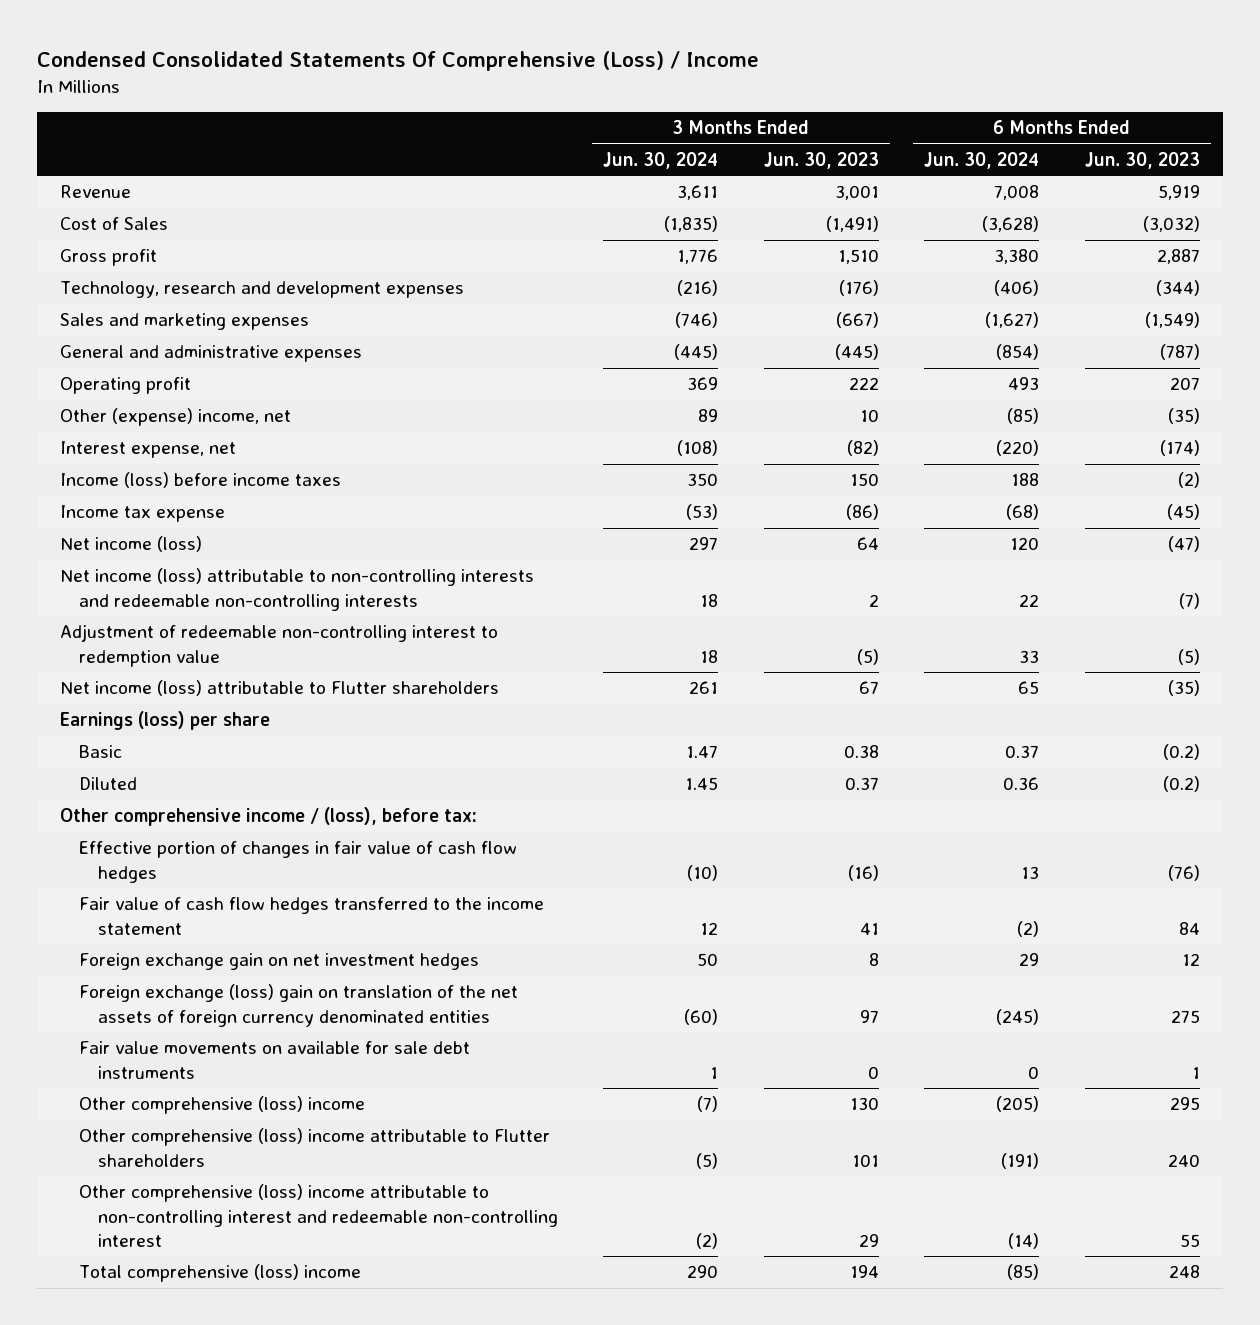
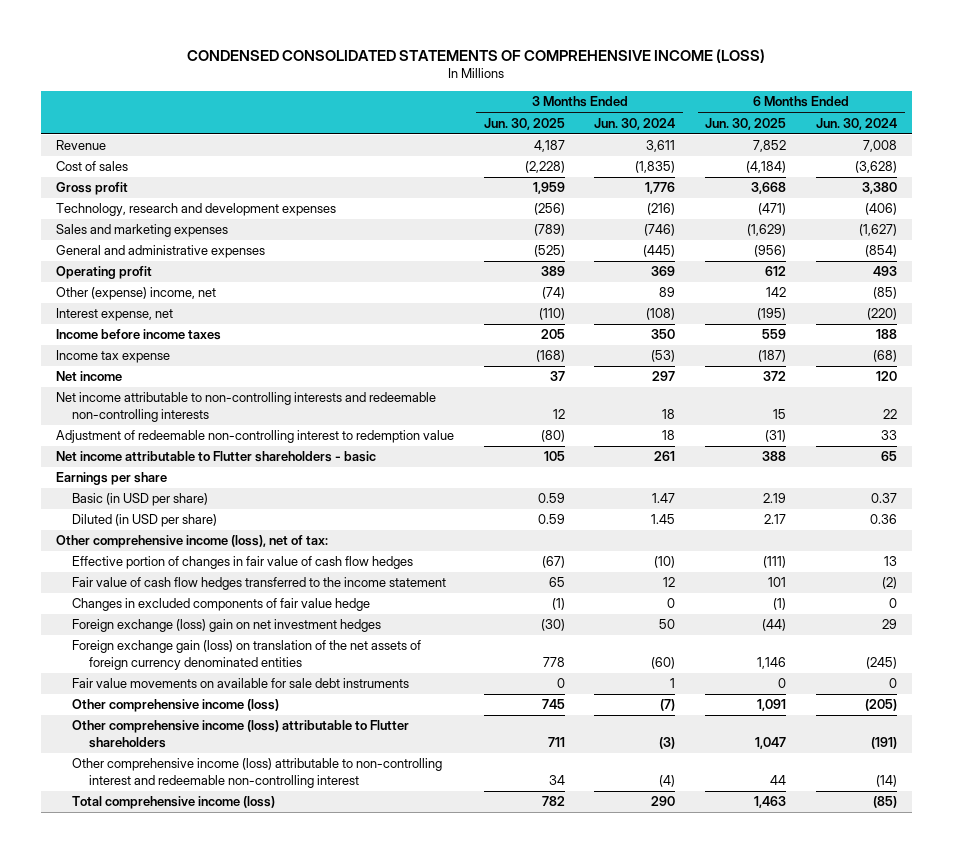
[37,50,760,71] Condensed Consolidated Statements Of Comprehensive (Loss) / Income -> [187,48,766,63] CONDENSED CONSOLIDATED STATEMENTS OF COMPREHENSIVE INCOME (LOSS)
[763,151,879,169] Jun. 30, 2023 -> none
[1084,151,1200,169] Jun. 30, 2023 -> none
none -> [483,117,565,130] Jun. 30, 2025
none -> [705,117,787,130] Jun. 30, 2025
[59,217,168,231] Cost of Sales -> [55,161,128,172] Cost of sales
[59,472,341,489] Income (loss) before income taxes -> [55,329,221,341] Income before income taxes
[59,536,202,553] Net income (loss) -> [55,371,122,382] Net income
[59,568,534,611] Net income (loss) attributable to non-controlling interests and redeemable non-controlling interests -> [55,392,436,422] Net income attributable to non-controlling interests and redeemable non-controlling interests
[59,680,499,697] Net income (loss) attributable to Flutter shareholders -> [55,451,376,463] Net income attributable to Flutter shareholders - basic
[59,711,270,731] Earnings (loss) per share -> [55,472,167,486] Earnings per share
[78,745,122,759] Basic -> [72,493,209,507] Basic (in USD per share)
[78,777,137,791] Diluted -> [72,514,218,528] Diluted (in USD per share)
[59,807,477,827] Other comprehensive income / (loss), before tax: -> [55,535,328,549] Other comprehensive income (loss), net of tax:
none -> [72,598,371,612] Changes in excluded components of fair value hedge
[78,953,479,971] Foreign exchange gain on net investment hedges -> [72,619,382,633] Foreign exchange (loss) gain on net investment hedges
[78,984,518,1027] Foreign exchange (loss) gain on translation of the net assets of foreign currency denominated entities -> [72,640,422,670] Foreign exchange gain (loss) on translation of the net assets of foreign currency denominated entities
[78,1096,365,1115] Other comprehensive (loss) income -> [72,699,280,713] Other comprehensive income (loss)
[78,1128,550,1167] Other comprehensive (loss) income attributable to Flutter shareholders -> [72,720,410,748] Other comprehensive income (loss) attributable to Flutter shareholders
[696,1152,719,1169] (5) -> [659,736,676,749] (3)
[78,1184,558,1248] Other comprehensive (loss) income attributable to non-controlling interest and redeemable non-controlling interest -> [72,758,443,788] Other comprehensive income (loss) attributable to non-controlling interest and redeemable non-controlling interest
[696,1233,719,1250] (2) -> [659,774,676,787] (4)
[78,1264,361,1283] Total comprehensive (loss) income -> [72,796,276,810] Total comprehensive income (loss)

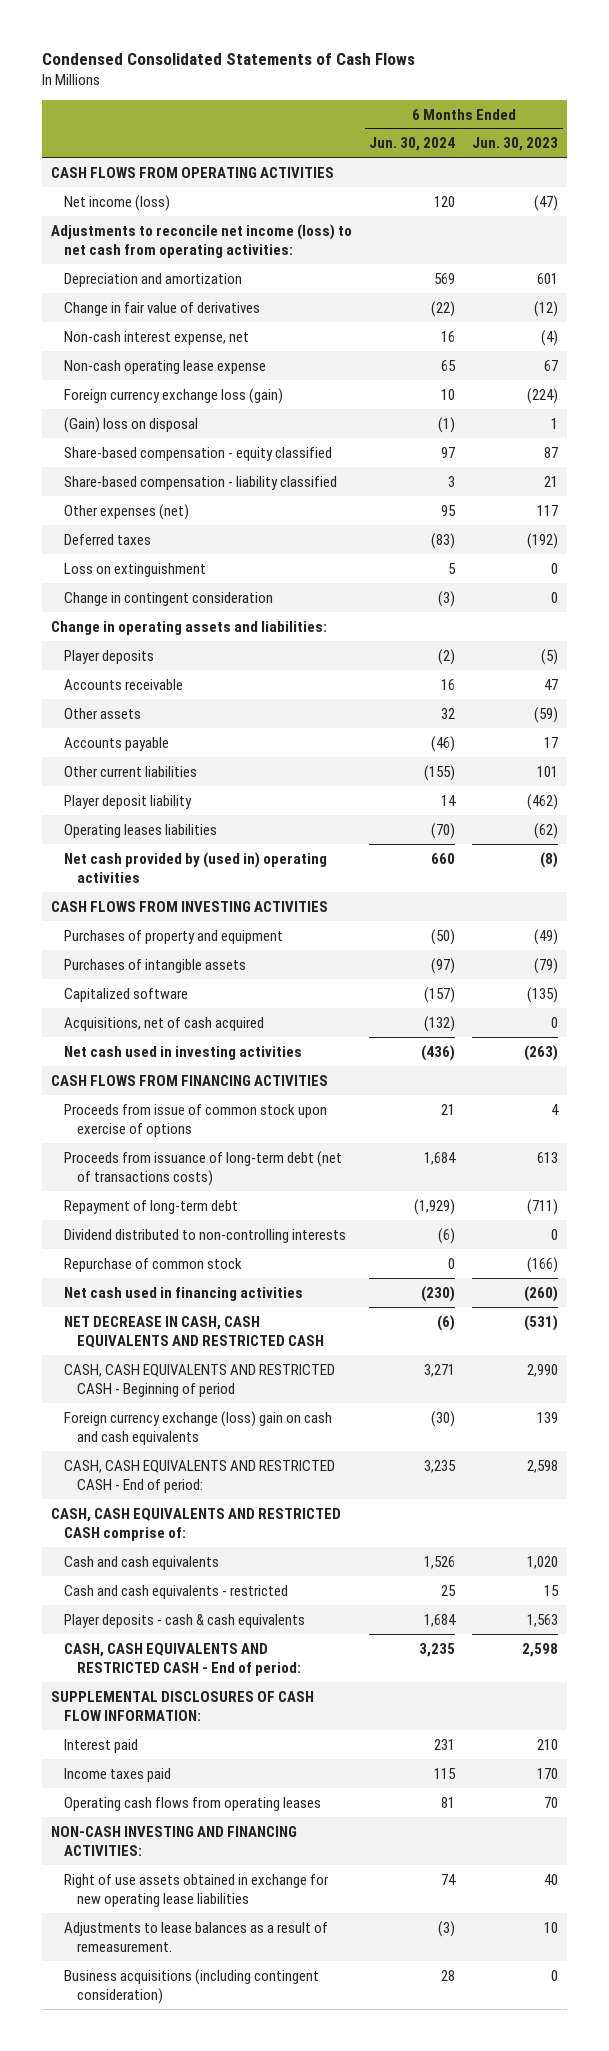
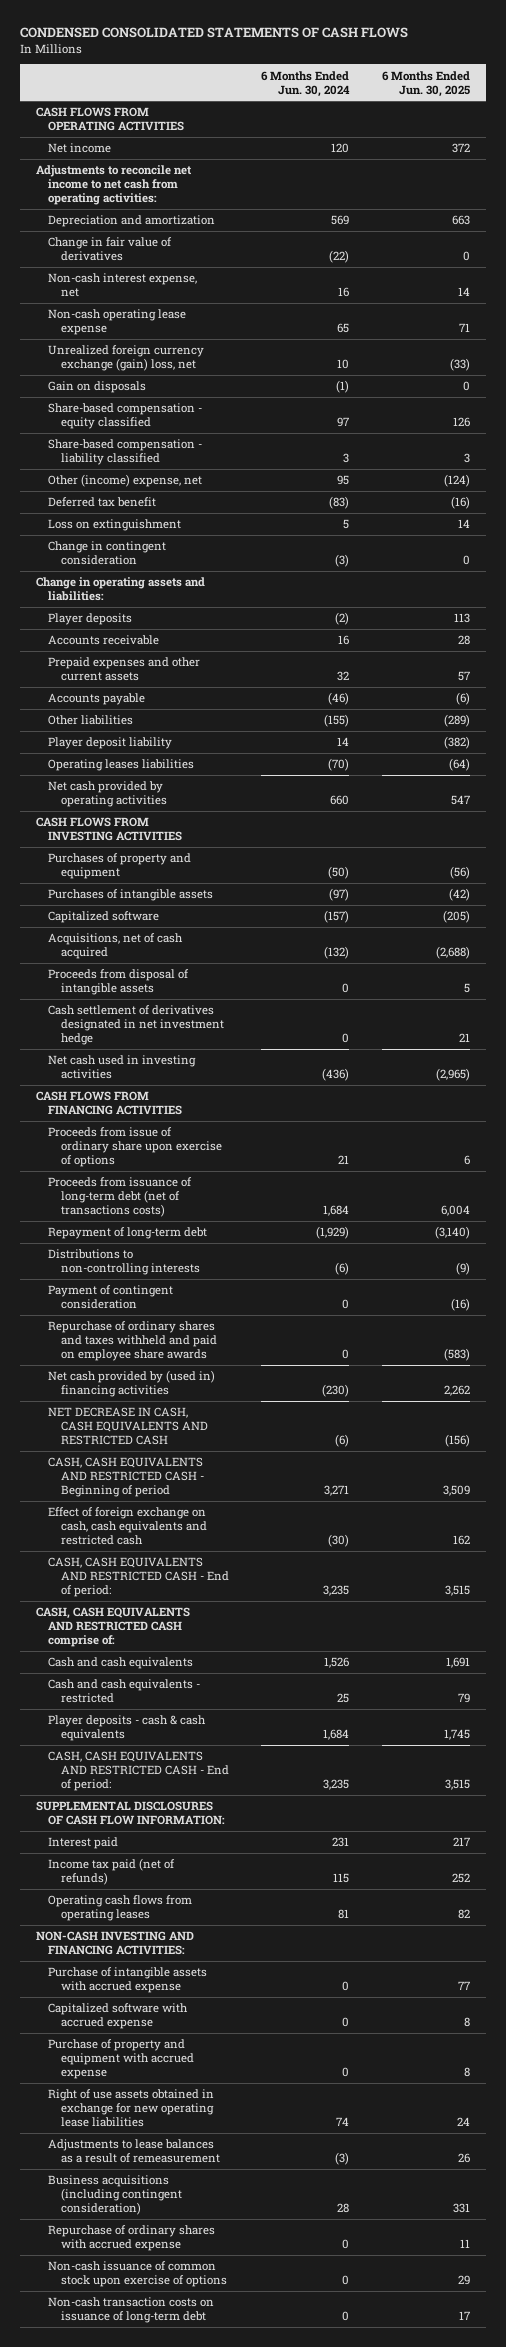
[42,53,416,66] Condensed Consolidated Statements of Cash Flows -> [19,27,408,39] CONDENSED CONSOLIDATED STATEMENTS OF CASH FLOWS
[472,137,559,152] Jun. 30, 2023 -> none
none -> [381,70,470,97] 6 Months Ended Jun. 30, 2025
[64,194,171,211] Net income (loss) -> [48,143,112,154] Net income
[50,223,352,258] Adjustments to reconcile net income (loss) to net cash from operating activities: -> [35,165,192,206] Adjustments to reconcile net income to net cash from operating activities:
[64,387,284,404] Foreign currency exchange loss (gain) -> [48,345,205,372] Unrealized foreign currency exchange (gain) loss, net
[64,416,199,433] (Gain) loss on disposal -> [48,381,147,394] Gain on disposals
[64,503,190,520] Other expenses (net) -> [48,474,203,488] Other (income) expense, net
[64,533,152,545] Deferred taxes -> [48,497,157,508] Deferred tax benefit
[64,707,142,719] Other assets -> none
none -> [48,657,201,682] Prepaid expenses and other current assets
[64,765,198,777] Other current liabilities -> [48,715,134,726] Other liabilities
[64,851,328,883] Net cash provided by (used in) operating activities -> [48,781,167,808] Net cash provided by operating activities
none -> [48,969,190,996] Proceeds from disposal of intangible assets
none -> [48,1005,224,1046] Cash settlement of derivatives designated in net investment hedge
[64,1103,328,1137] Proceeds from issue of common stock upon exercise of options -> [48,1127,222,1168] Proceeds from issue of ordinary share upon exercise of options
[64,1228,347,1243] Dividend distributed to non-controlling interests -> [48,1249,200,1276] Distributions to non-controlling interests
none -> [48,1285,174,1310] Payment of contingent consideration
[64,1257,243,1272] Repurchase of common stock -> [48,1321,217,1362] Repurchase of ordinary shares and taxes withheld and paid on employee share awards
[64,1286,304,1301] Net cash used in financing activities -> [48,1370,216,1398] Net cash provided by (used in) financing activities
[64,1410,333,1445] Foreign currency exchange (loss) gain on cash and cash equivalents -> [48,1507,207,1546] Effect of foreign exchange on cash, cash equivalents and restricted cash
[64,1767,172,1782] Income taxes paid -> [48,1858,176,1886] Income tax paid (net of refunds)
none -> [48,1967,208,1994] Purchase of intangible assets with accrued expense
none -> [48,2003,189,2030] Capitalized software with accrued expense
none -> [48,2039,194,2080] Purchase of property and equipment with accrued expense
[64,1921,329,1952] Adjustments to lease balances as a result of remeasurement. -> [48,2139,220,2164] Adjustments to lease balances as a result of remeasurement
none -> [48,2225,216,2252] Repurchase of ordinary shares with accrued expense
none -> [48,2261,227,2288] Non-cash issuance of common stock upon exercise of options
none -> [48,2297,215,2324] Non-cash transaction costs on issuance of long-term debt

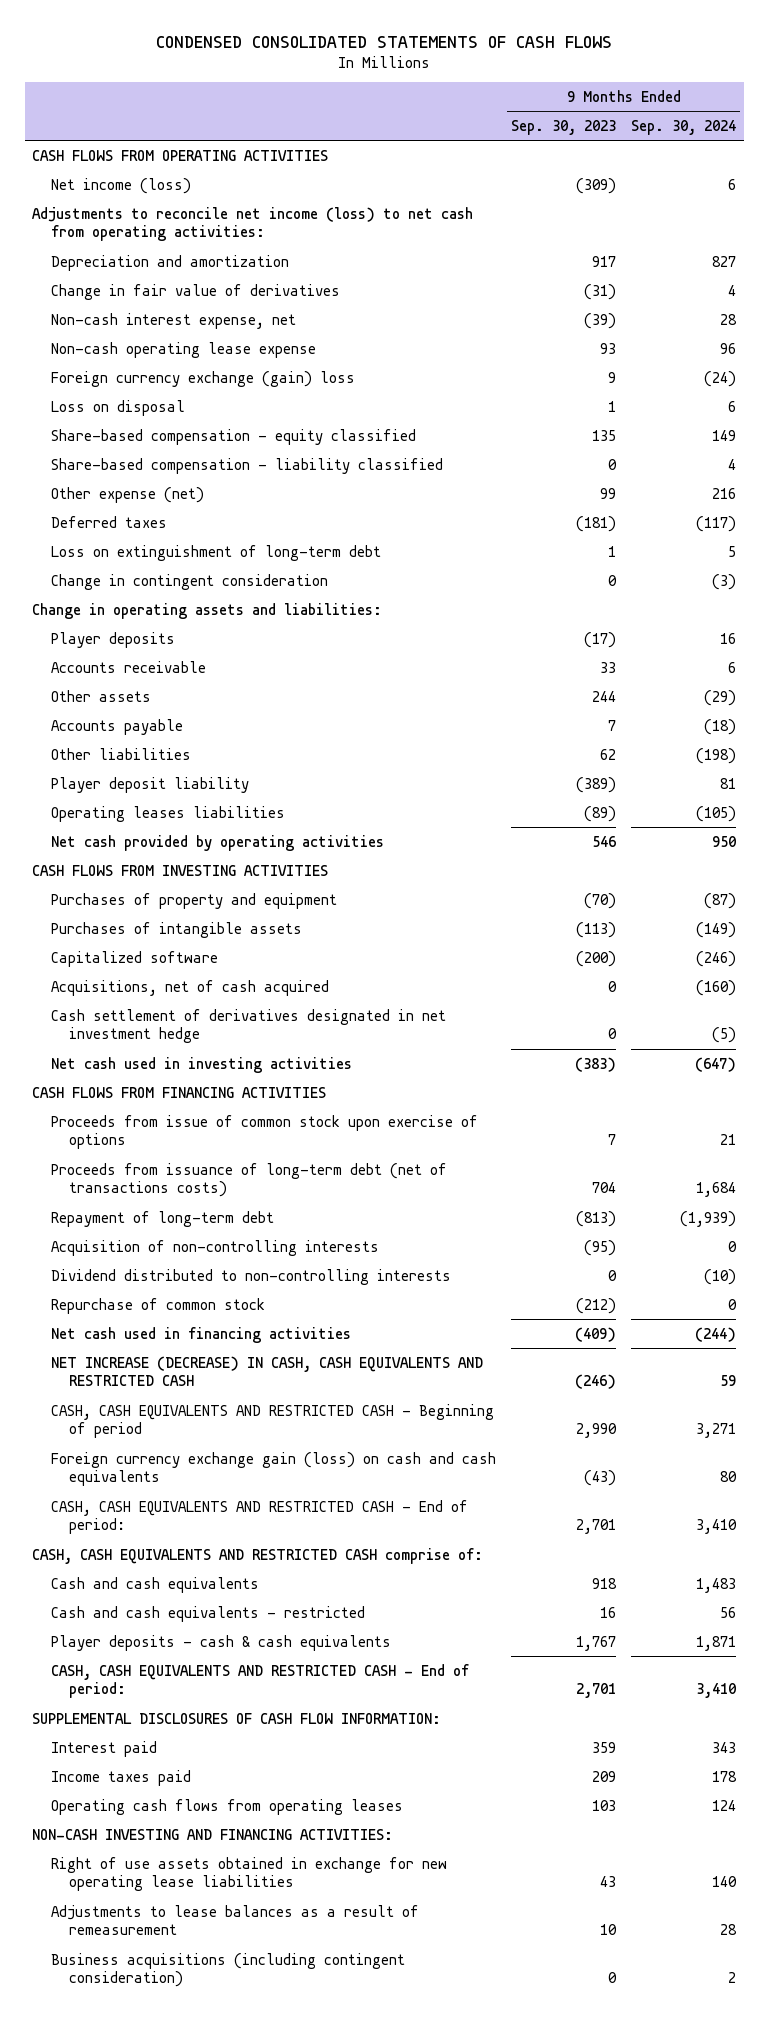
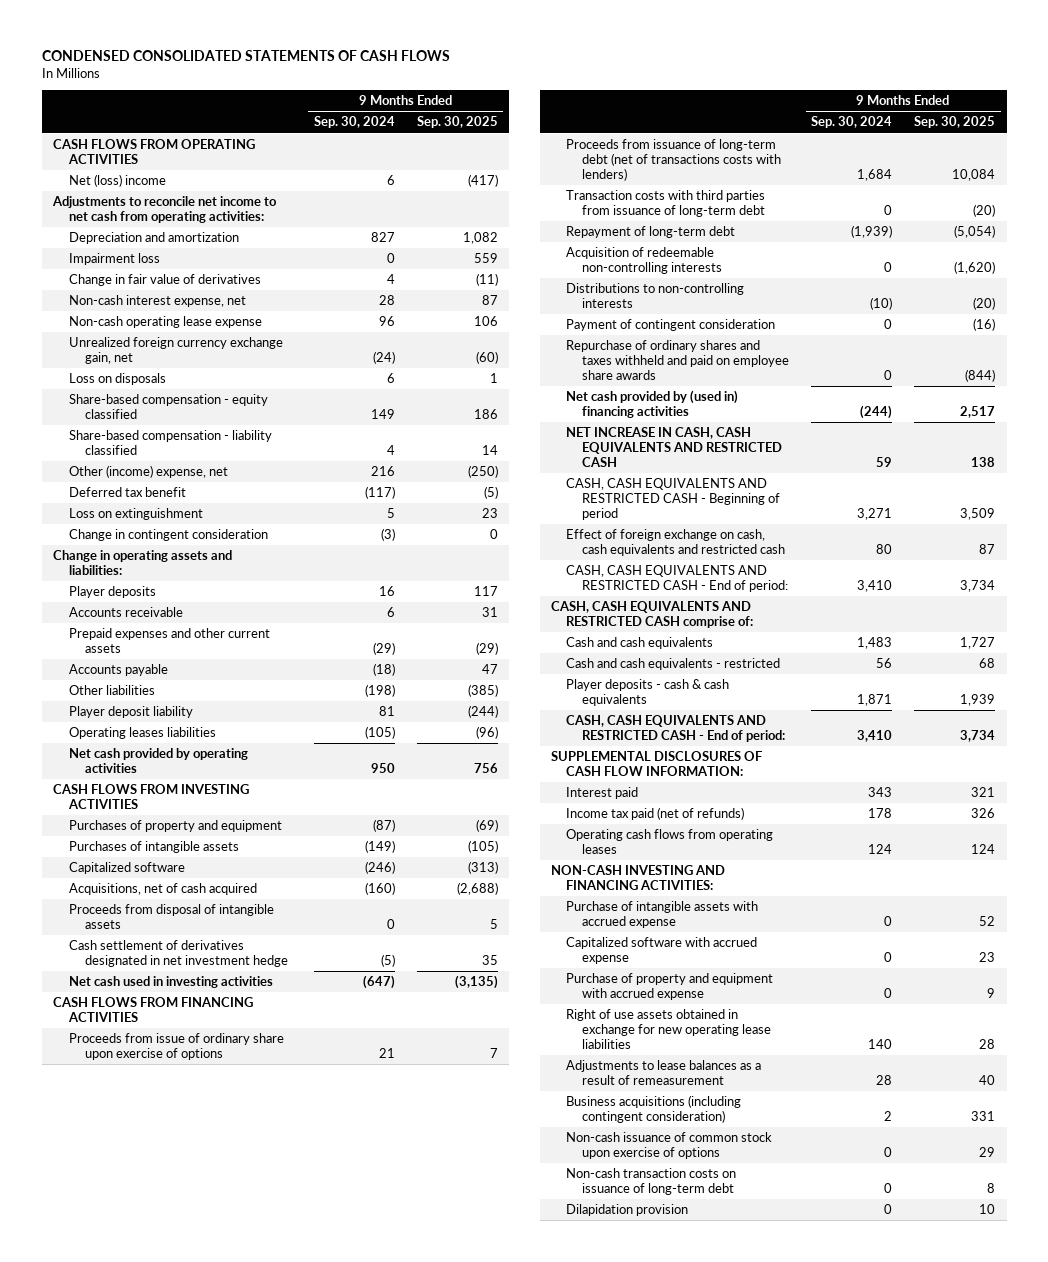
[511,119,617,135] Sep. 30, 2023 -> none
none -> [416,116,498,129] Sep. 30, 2025
[50,177,191,194] Net income (loss) -> [68,174,166,188] Net (loss) income
[32,206,474,242] Adjustments to reconcile net income (loss) to net cash from operating activities: -> [51,196,277,224] Adjustments to reconcile net income to net cash from operating activities:
none -> [68,253,160,266] Impairment loss
[50,370,355,387] Foreign currency exchange (gain) loss -> [68,337,283,365] Unrealized foreign currency exchange gain, net
[50,399,185,416] Loss on disposal -> [68,373,166,386] Loss on disposals
[50,486,204,503] Other expense (net) -> [68,465,228,479] Other (income) expense, net
[50,515,167,528] Deferred taxes -> [68,487,186,498] Deferred tax benefit
[50,544,381,561] Loss on extinguishment of long-term debt -> [68,508,203,521] Loss on extinguishment
[50,689,151,702] Other assets -> none
none -> [68,628,270,654] Prepaid expenses and other current assets
none -> [68,904,274,930] Proceeds from disposal of intangible assets
[50,1114,478,1150] Proceeds from issue of common stock upon exercise of options -> [68,1033,284,1061] Proceeds from issue of ordinary share upon exercise of options
[50,1162,447,1198] Proceeds from issuance of long-term debt (net of transactions costs) -> [566,139,782,182] Proceeds from issuance of long-term debt (net of transactions costs with lenders)
none -> [566,190,766,218] Transaction costs with third parties from issuance of long-term debt
[50,1239,379,1256] Acquisition of non-controlling interests -> [566,247,723,275] Acquisition of redeemable non-controlling interests
[50,1268,451,1285] Dividend distributed to non-controlling interests -> [566,283,745,309] Distributions to non-controlling interests
none -> [566,319,776,332] Payment of contingent consideration
[50,1297,265,1314] Repurchase of common stock -> [566,340,790,381] Repurchase of ordinary shares and taxes withheld and paid on employee share awards
[50,1326,351,1343] Net cash used in financing activities -> [566,390,739,419] Net cash provided by (used in) financing activities
[50,1355,483,1387] NET INCREASE (DECREASE) IN CASH, CASH EQUIVALENTS AND RESTRICTED CASH -> [566,427,783,468] NET INCREASE IN CASH, CASH EQUIVALENTS AND RESTRICTED CASH
[50,1451,496,1487] Foreign currency exchange gain (loss) on cash and cash equivalents -> [566,529,786,557] Effect of foreign exchange on cash, cash equivalents and restricted cash
[50,1769,191,1786] Income taxes paid -> [566,807,745,821] Income tax paid (net of refunds)
none -> [566,901,759,929] Purchase of intangible assets with accrued expense
none -> [566,937,758,965] Capitalized software with accrued expense
none -> [566,973,774,1001] Purchase of property and equipment with accrued expense
none -> [566,1132,773,1160] Non-cash issuance of common stock upon exercise of options
none -> [566,1168,737,1196] Non-cash transaction costs on issuance of long-term debt
none -> [566,1204,689,1217] Dilapidation provision

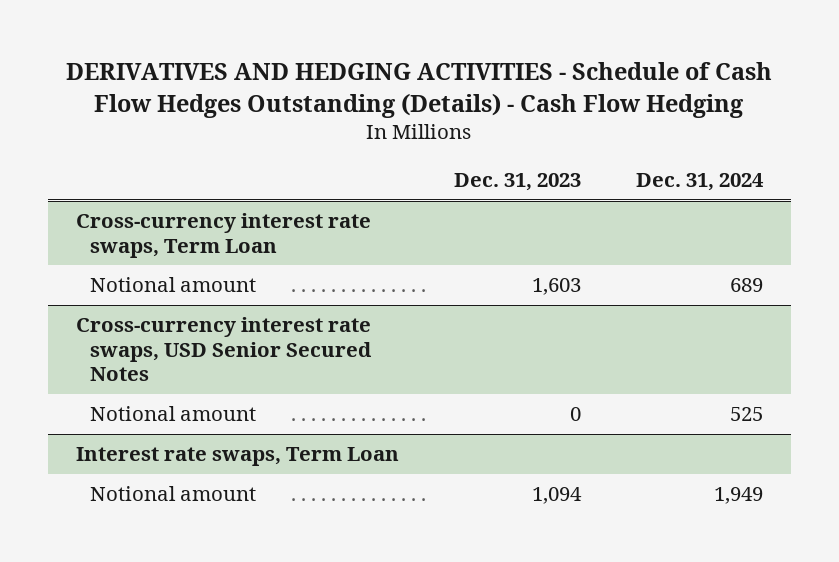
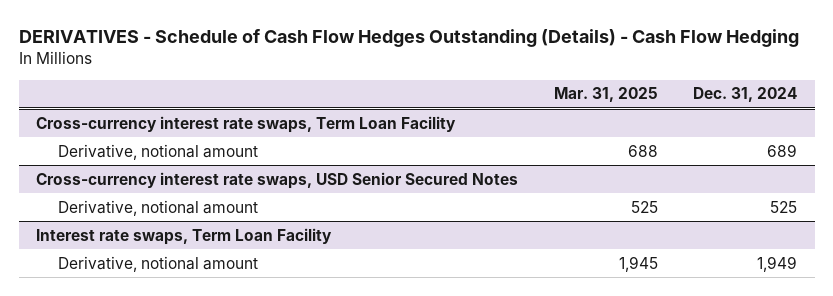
[66,61,773,118] DERIVATIVES AND HEDGING ACTIVITIES - Schedule of Cash Flow Hedges Outstanding (Details) - Cash Flow Hedging -> [18,28,799,47] DERIVATIVES - Schedule of Cash Flow Hedges Outstanding (Details) - Cash Flow Hedging
[453,173,581,192] Dec. 31, 2023 -> none
none -> [553,87,658,103] Mar. 31, 2025
[75,213,371,258] Cross-currency interest rate swaps, Term Loan -> [36,115,457,133] Cross-currency interest rate swaps, Term Loan Facility
[90,277,257,293] Notional amount -> [57,143,258,160] Derivative, notional amount
[90,406,257,422] Notional amount -> [57,199,258,216] Derivative, notional amount
[75,447,399,467] Interest rate swaps, Term Loan -> [36,227,333,245] Interest rate swaps, Term Loan Facility
[90,486,257,502] Notional amount -> [57,255,258,272] Derivative, notional amount

